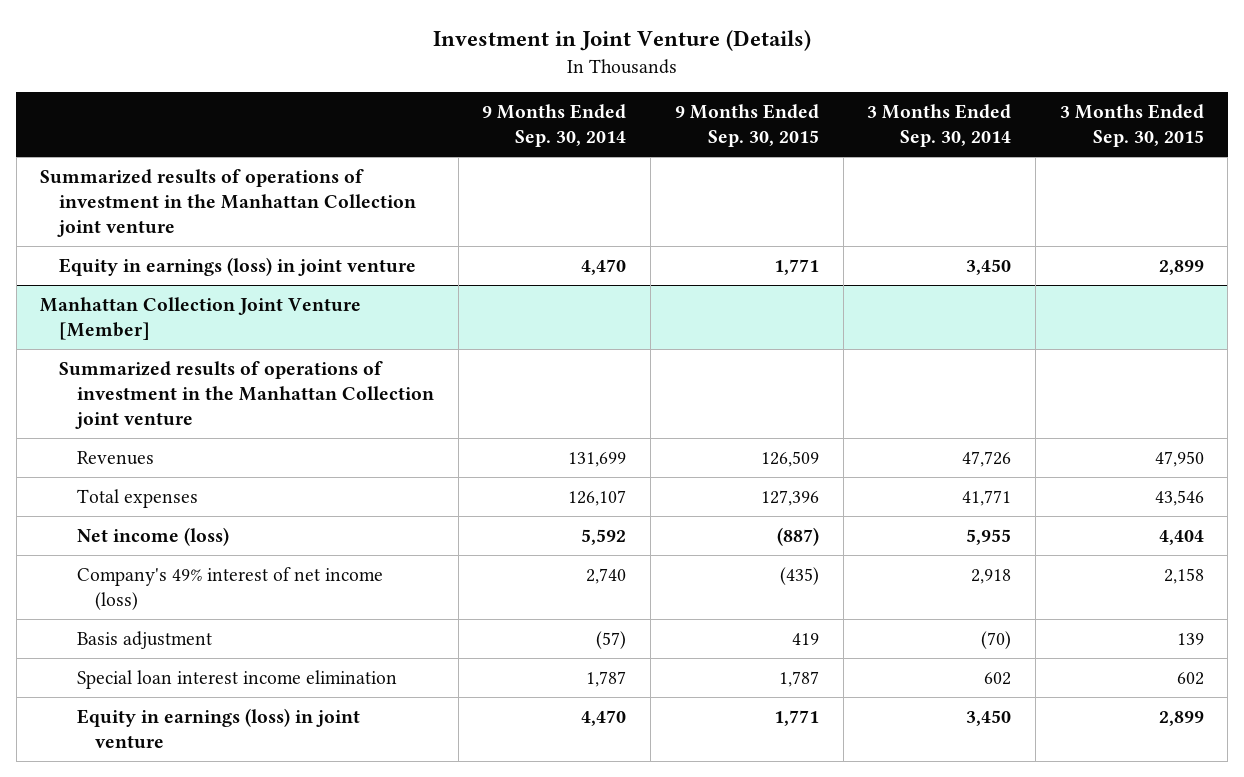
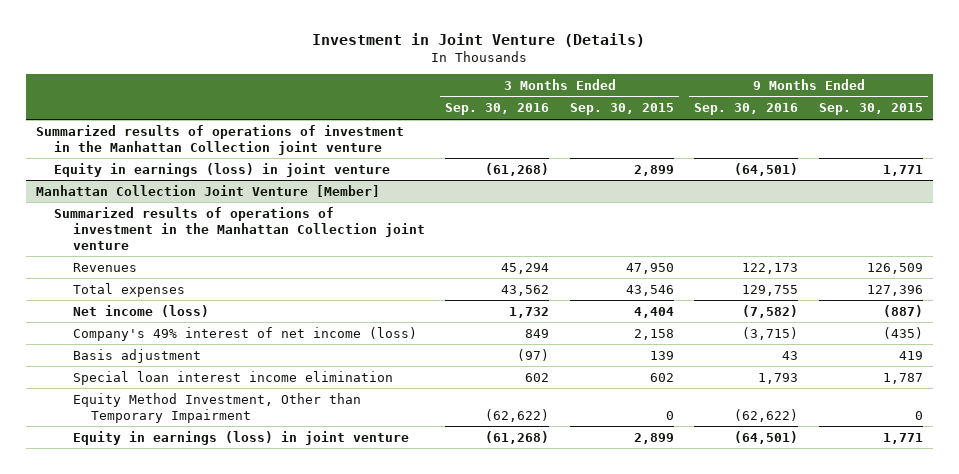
[482,104,627,148] 9 Months Ended Sep. 30, 2014 -> none
[867,104,1012,148] 3 Months Ended Sep. 30, 2014 -> none
none -> [445,103,550,116] Sep. 30, 2016
none -> [694,103,799,116] Sep. 30, 2016
none -> [72,392,361,423] Equity Method Investment, Other than Temporary Impairment

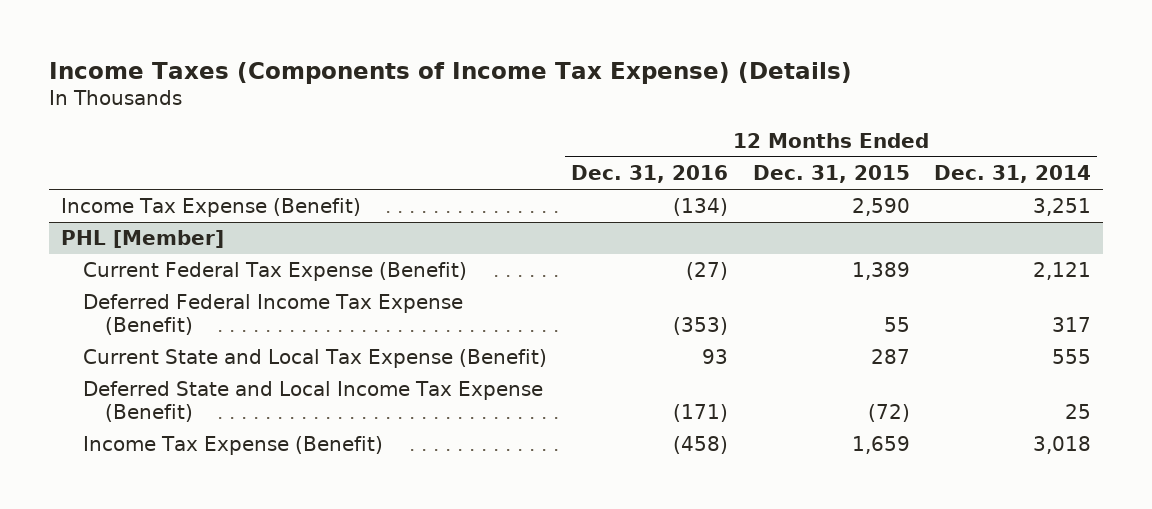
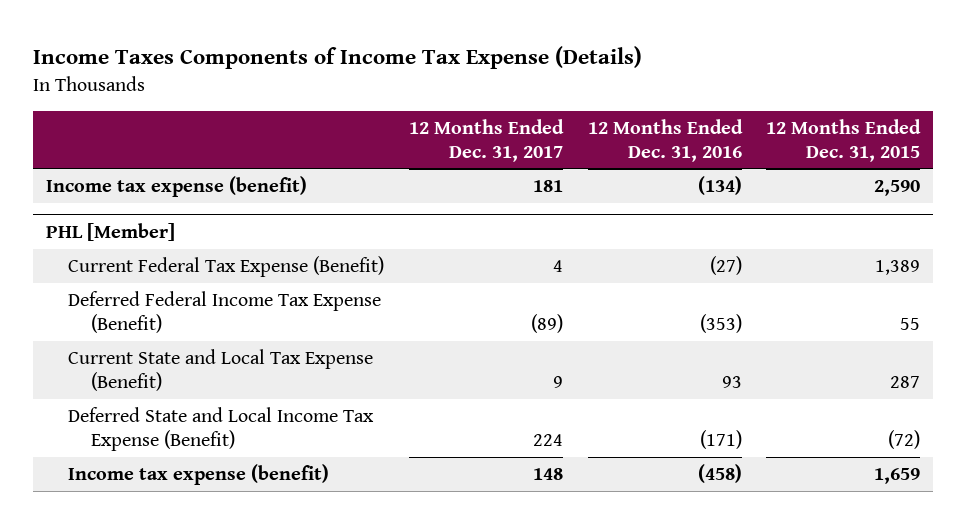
[48,61,852,84] Income Taxes (Components of Income Tax Expense) (Details) -> [33,46,643,70] Income Taxes Components of Income Tax Expense (Details)
[934,165,1092,184] Dec. 31, 2014 -> none
none -> [409,118,565,162] 12 Months Ended Dec. 31, 2017
[60,198,361,218] Income Tax Expense (Benefit) -> [45,175,307,197] Income tax expense (benefit)
[83,436,384,456] Income Tax Expense (Benefit) -> [68,463,330,485] Income tax expense (benefit)

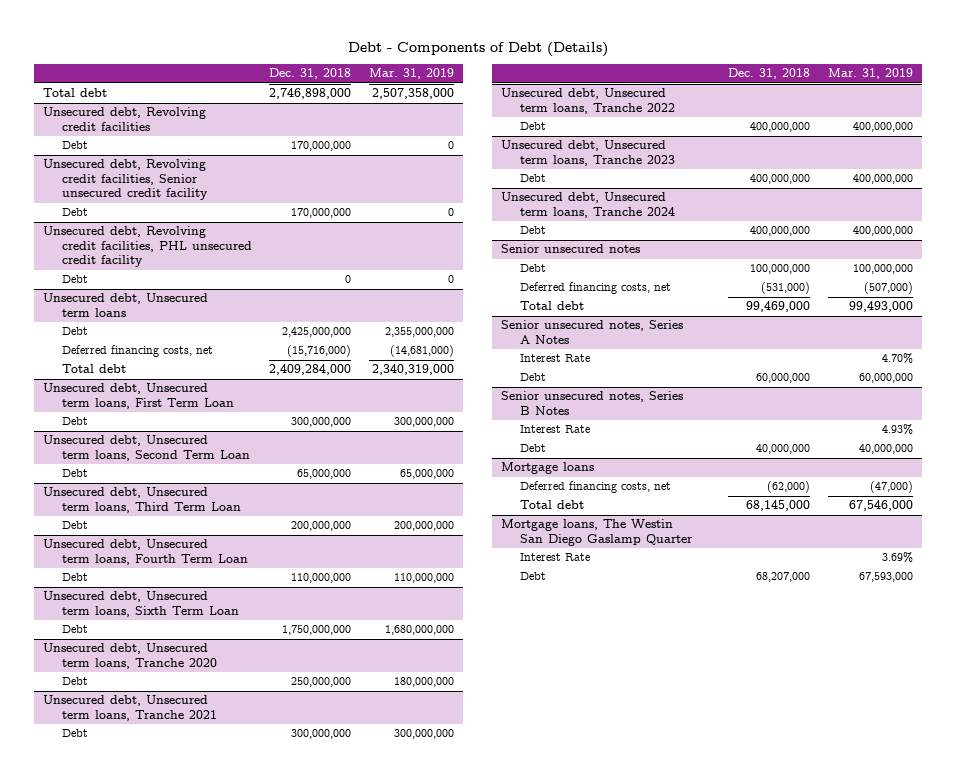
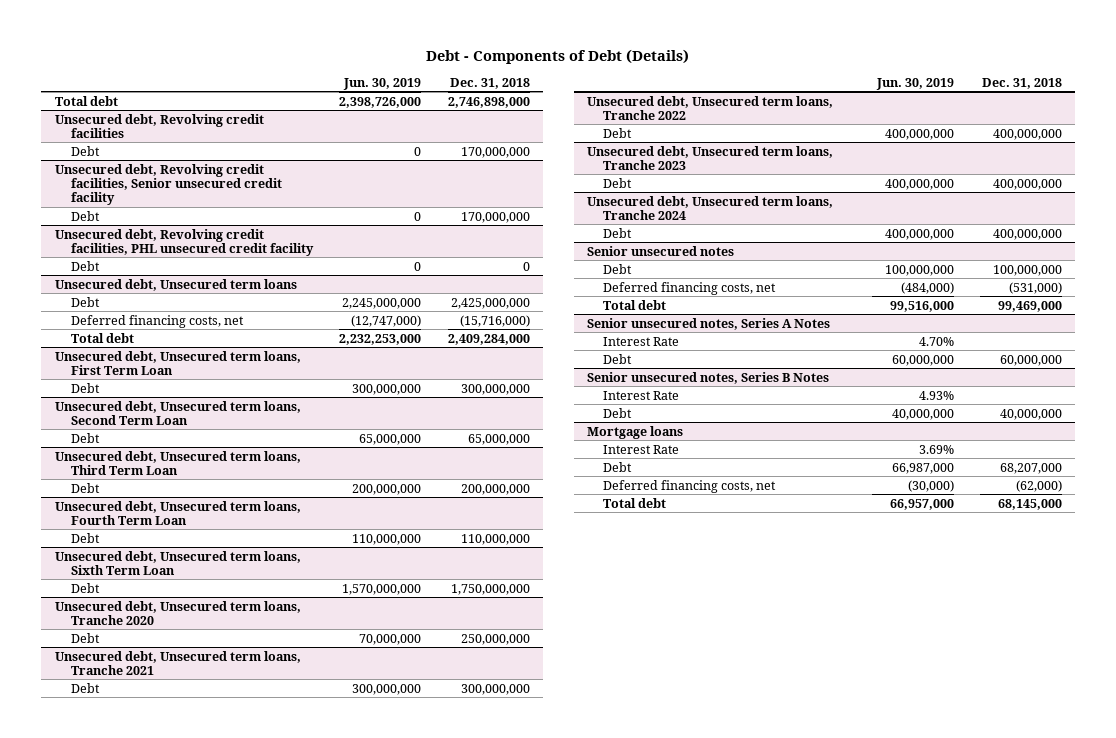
[369,68,455,80] Mar. 31, 2019 -> none
none -> [343,77,422,90] Jun. 30, 2019
[501,519,693,546] Mortgage loans, The Westin San Diego Gaslamp Quarter -> none
[519,481,671,494] Deferred financing costs, net -> [603,479,777,493] Deferred financing costs, net
[519,500,584,510] Total debt -> [603,497,667,508] Total debt

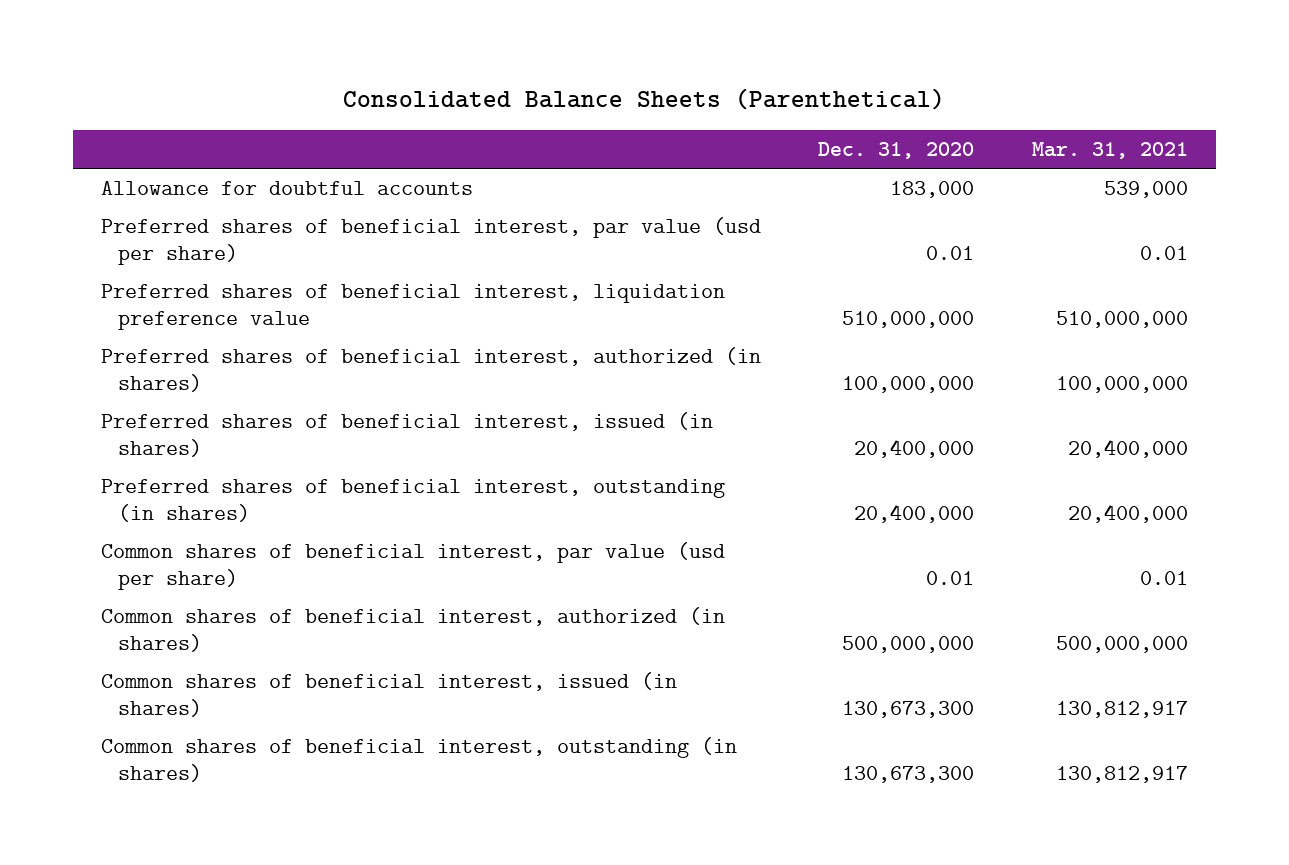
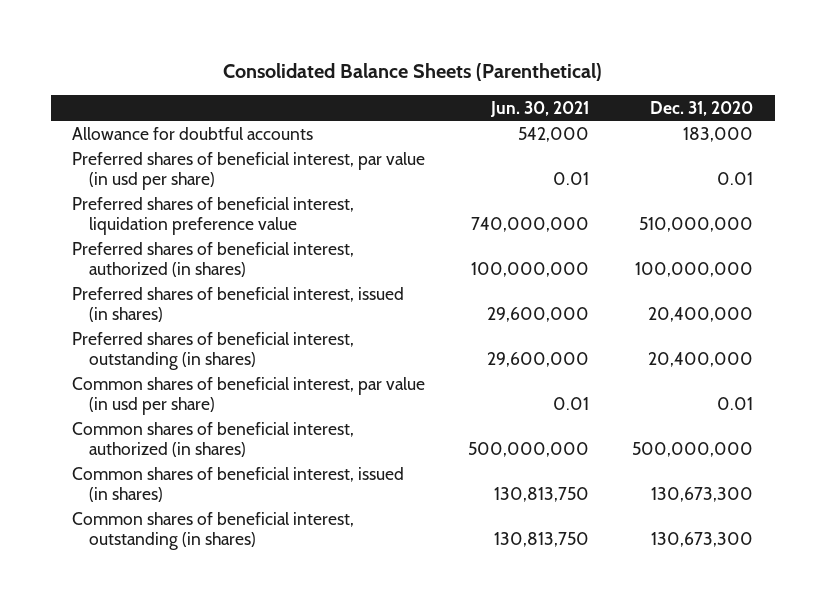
[1031,141,1188,159] Mar. 31, 2021 -> none
none -> [490,100,590,117] Jun. 30, 2021
[101,217,762,266] Preferred shares of beneficial interest, par value (usd per share) -> [72,151,426,190] Preferred shares of beneficial interest, par value (in usd per share)
[101,542,726,591] Common shares of beneficial interest, par value (usd per share) -> [72,376,426,415] Common shares of beneficial interest, par value (in usd per share)

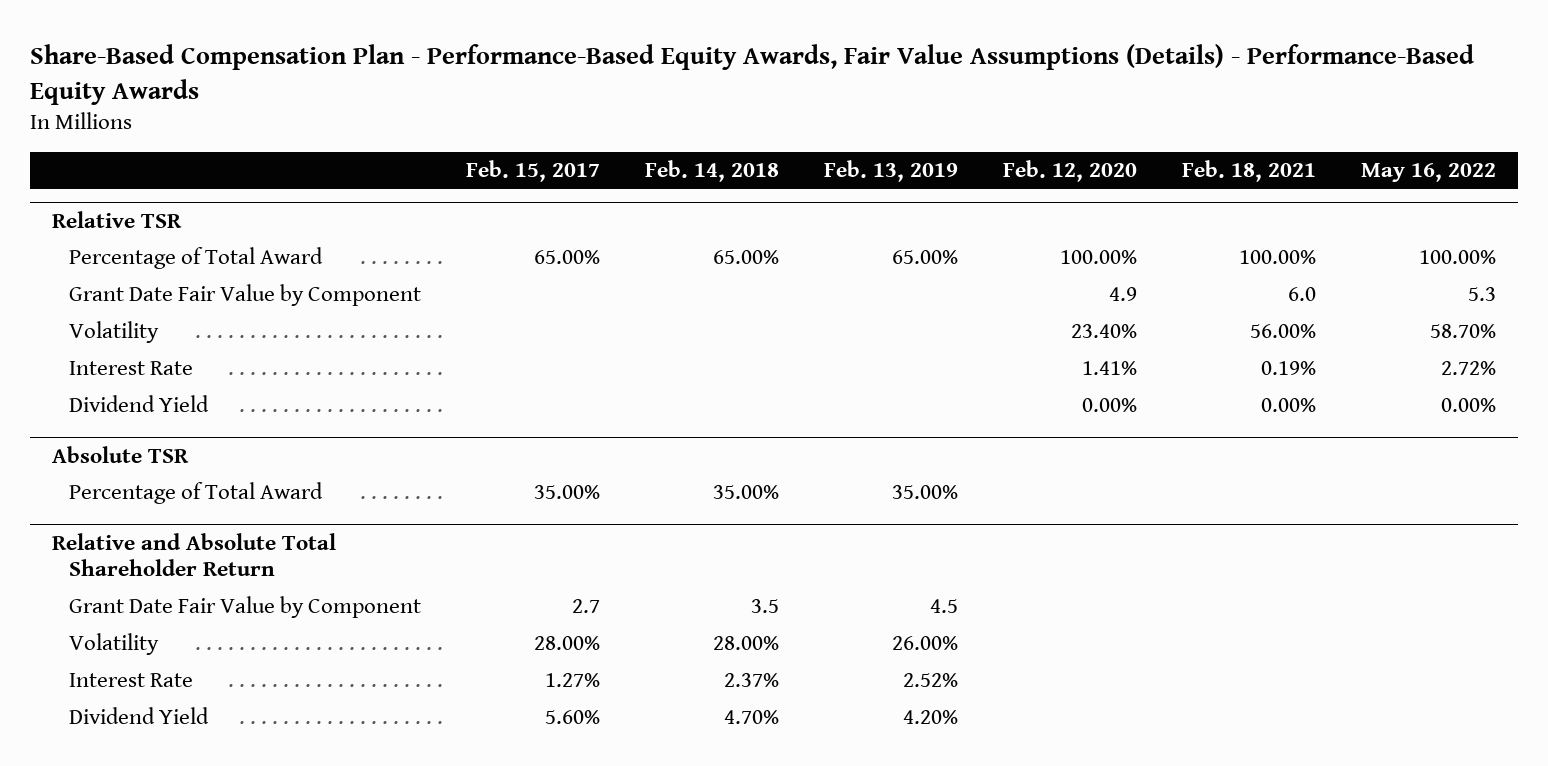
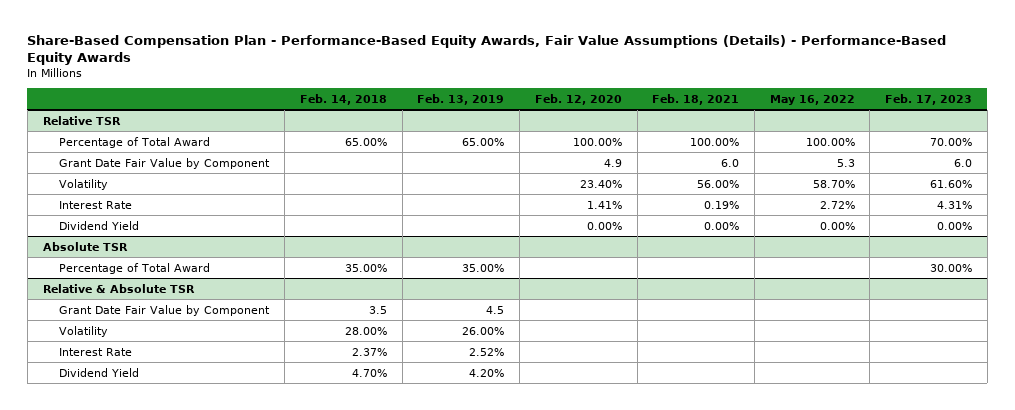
[465,159,600,182] Feb. 15, 2017 -> none
none -> [885,94,973,106] Feb. 17, 2023
[52,532,337,577] Relative and Absolute Total Shareholder Return -> [42,283,195,293] Relative & Absolute TSR

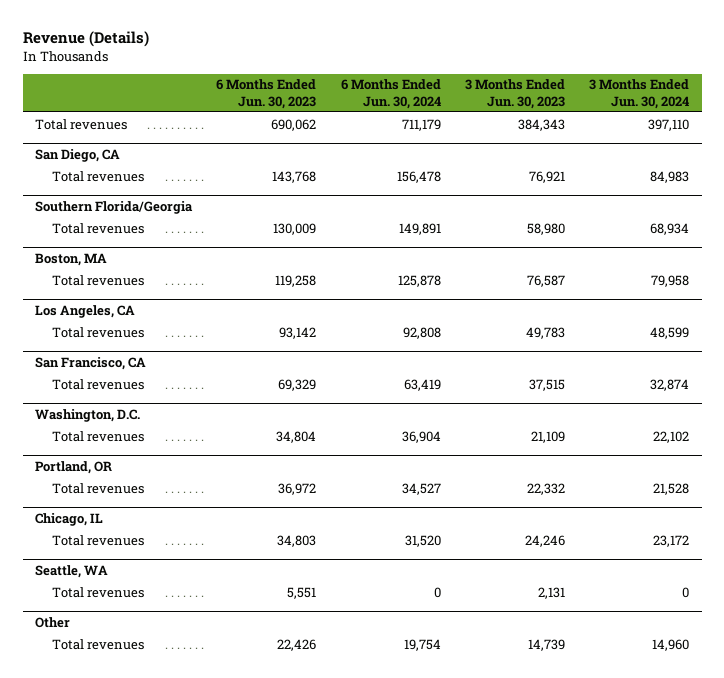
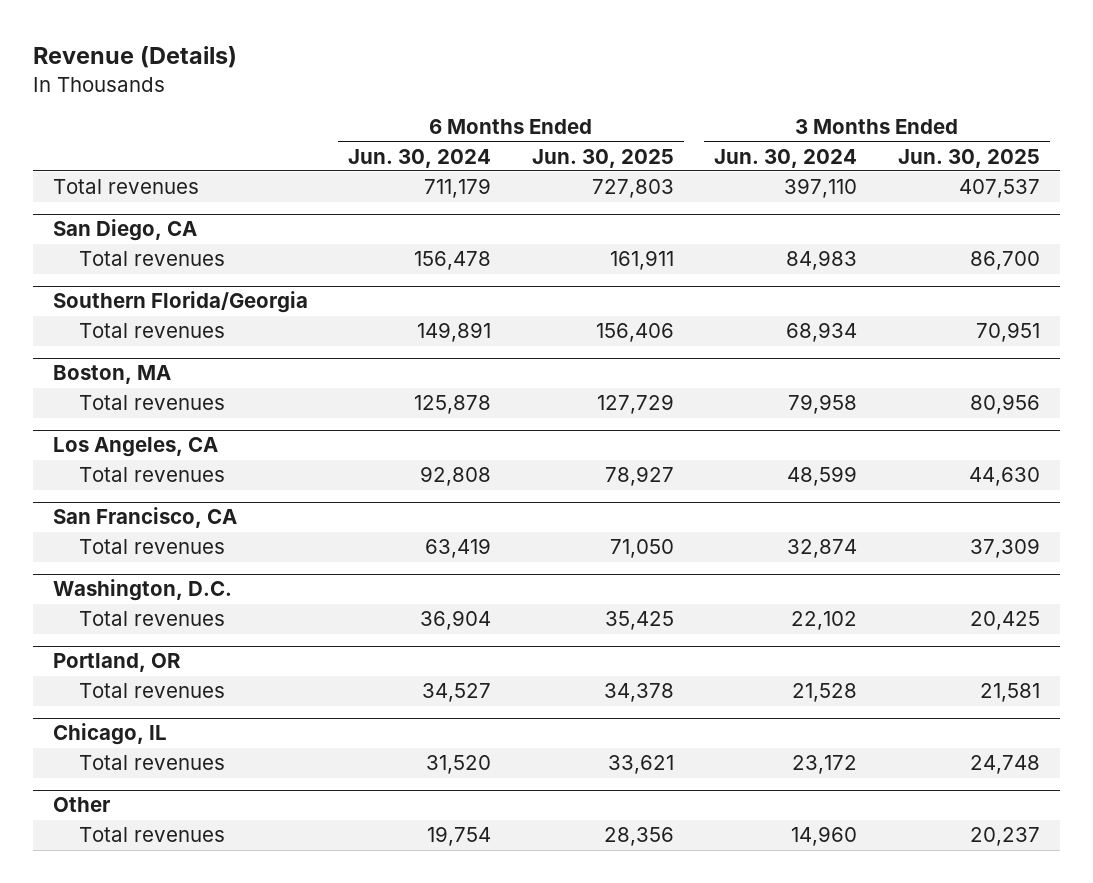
[216,79,317,109] 6 Months Ended Jun. 30, 2023 -> none
[465,79,566,109] 3 Months Ended Jun. 30, 2023 -> none
none -> [531,148,674,168] Jun. 30, 2025
none -> [897,148,1040,168] Jun. 30, 2025
[35,564,109,578] Seattle, WA -> none
[52,586,145,598] Total revenues -> none

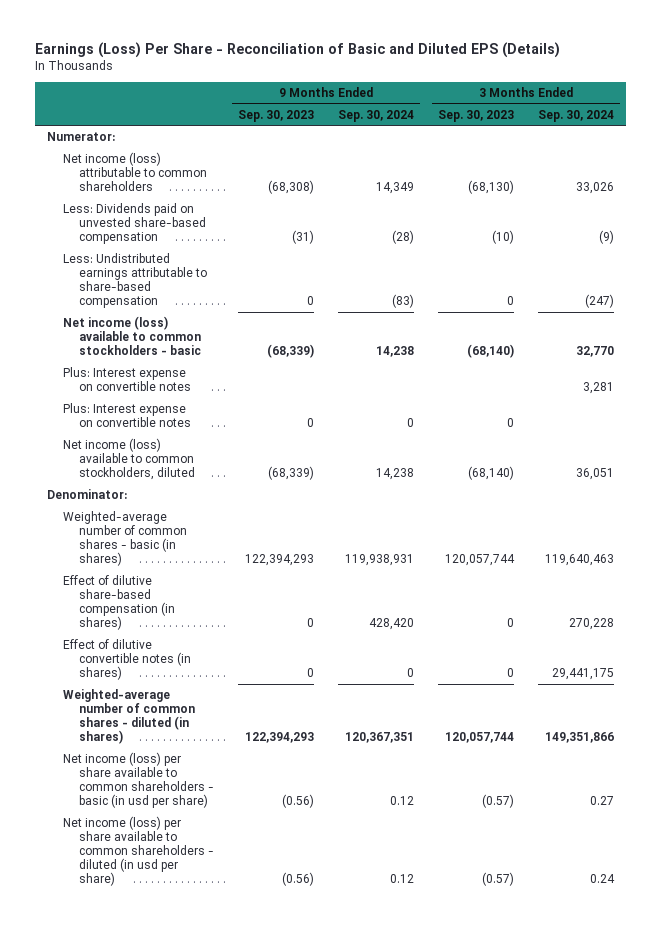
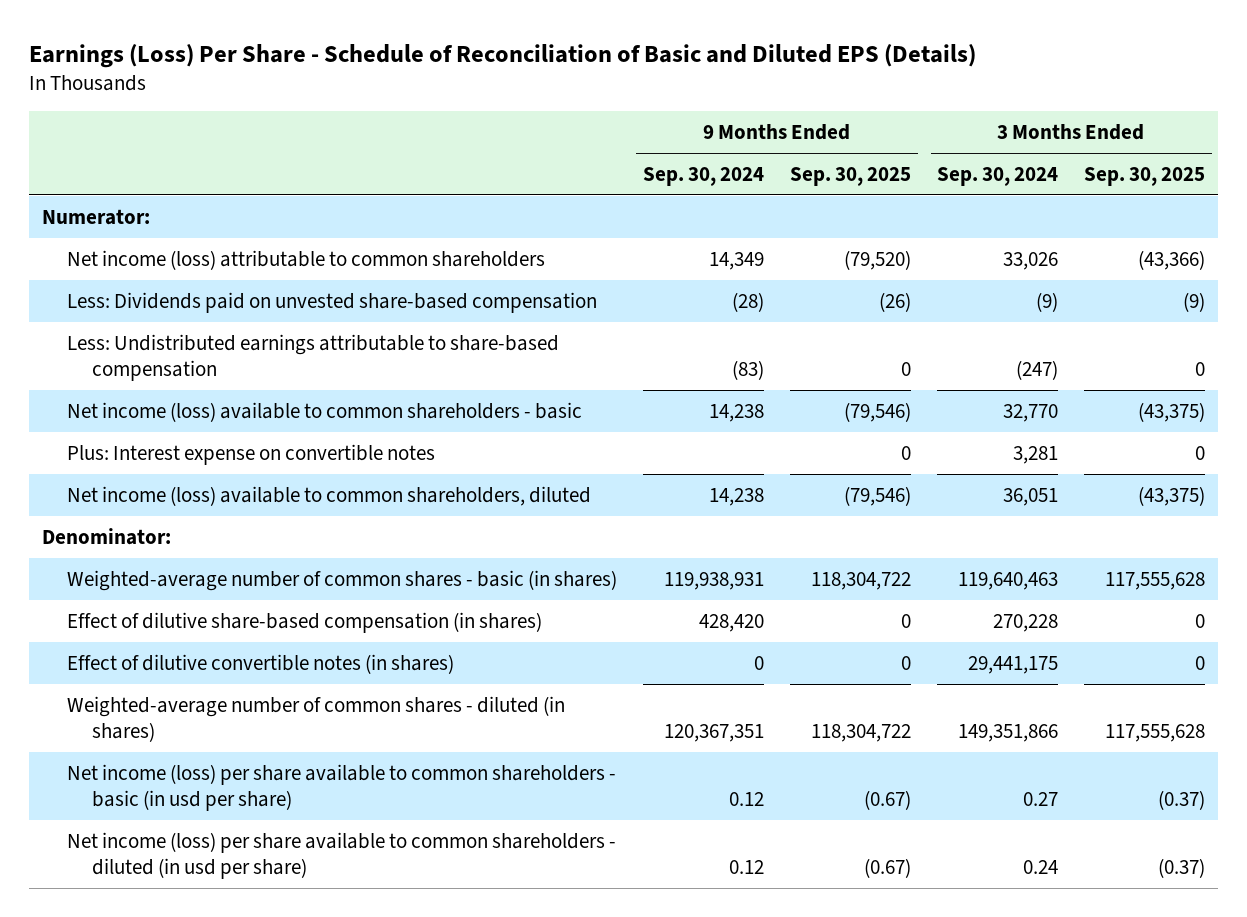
[35,41,561,58] Earnings (Loss) Per Share - Reconciliation of Basic and Diluted EPS (Details) -> [29,43,977,68] Earnings (Loss) Per Share - Schedule of Reconciliation of Basic and Diluted EPS (Details)
[238,109,315,122] Sep. 30, 2023 -> none
[438,109,515,122] Sep. 30, 2023 -> none
none -> [790,166,912,186] Sep. 30, 2025
none -> [1084,166,1206,186] Sep. 30, 2025
[63,316,202,356] Net income (loss) available to common stockholders - basic -> [66,401,582,422] Net income (loss) available to common shareholders - basic
[63,403,192,428] Plus: Interest expense on convertible notes -> none
[63,438,196,481] Net income (loss) available to common stockholders, diluted -> [66,485,591,506] Net income (loss) available to common shareholders, diluted

